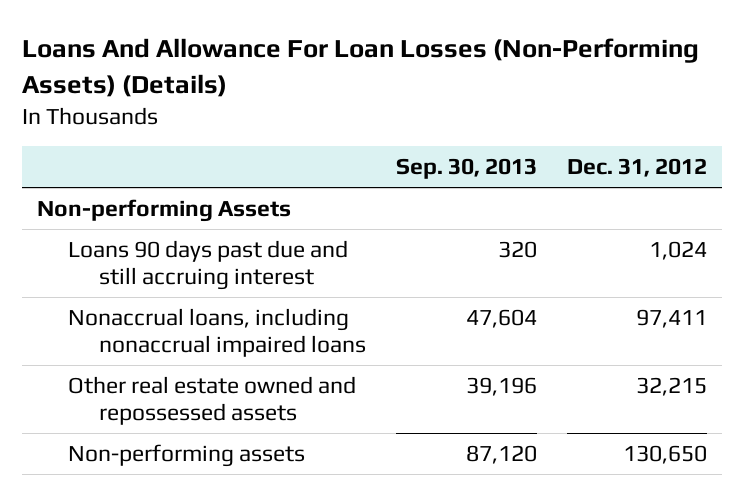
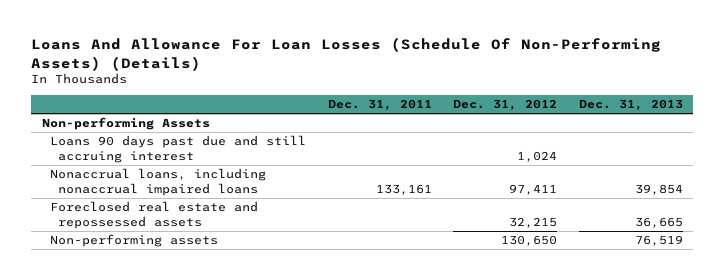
[22,38,700,97] Loans And Allowance For Loan Losses (Non-Performing Assets) (Details) -> [31,37,662,71] Loans And Allowance For Loan Losses (Schedule Of Non-Performing Assets) (Details)
[396,158,538,180] Sep. 30, 2013 -> none
none -> [327,99,432,112] Dec. 31, 2011
none -> [578,99,683,112] Dec. 31, 2013
[68,375,357,425] Other real estate owned and repossessed assets -> [50,201,259,229] Foreclosed real estate and repossessed assets

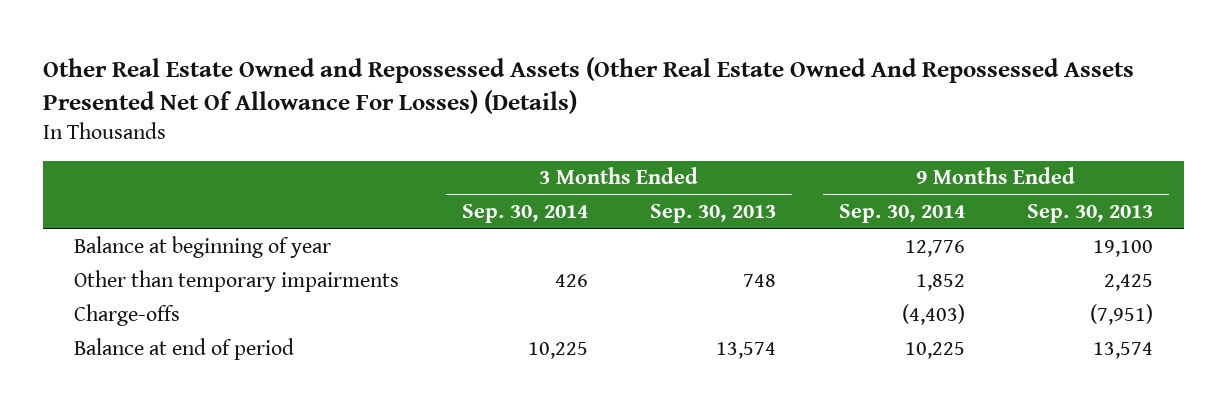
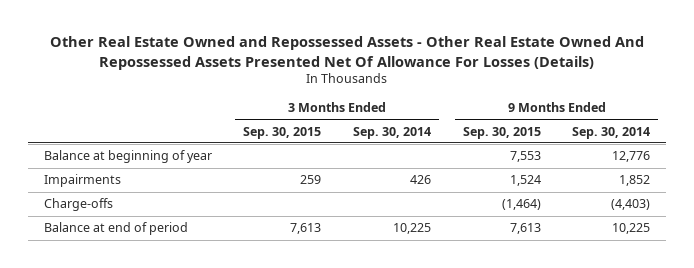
[43,56,1135,114] Other Real Estate Owned and Repossessed Assets (Other Real Estate Owned And Repossessed Assets Presented Net Of Allowance For Losses) (Details) -> [50,36,645,70] Other Real Estate Owned and Repossessed Assets - Other Real Estate Owned And Repossessed Assets Presented Net Of Allowance For Losses (Details)
[650,204,777,224] Sep. 30, 2013 -> none
[1027,204,1154,224] Sep. 30, 2013 -> none
none -> [243,126,322,139] Sep. 30, 2015
none -> [462,126,541,139] Sep. 30, 2015
[74,269,400,292] Other than temporary impairments -> [43,174,121,188] Impairments

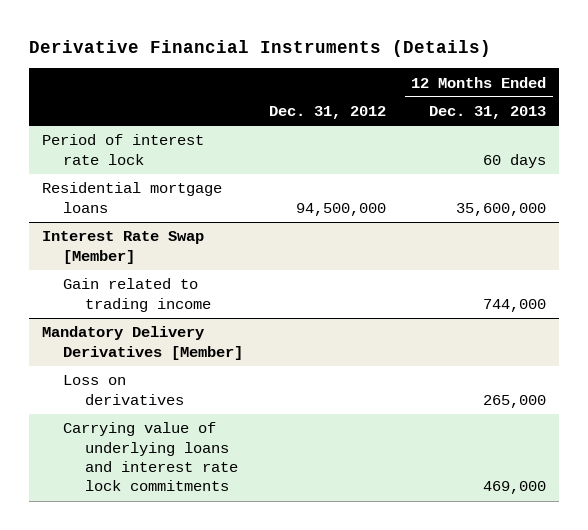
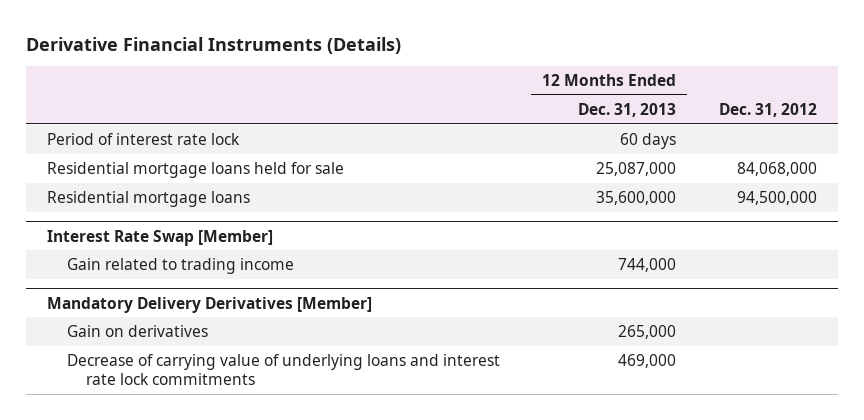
none -> [47,162,345,179] Residential mortgage loans held for sale
[63,375,184,405] Loss on derivatives -> [66,325,208,338] Gain on derivatives
[63,422,238,492] Carrying value of underlying loans and interest rate lock commitments -> [66,354,500,386] Decrease of carrying value of underlying loans and interest rate lock commitments

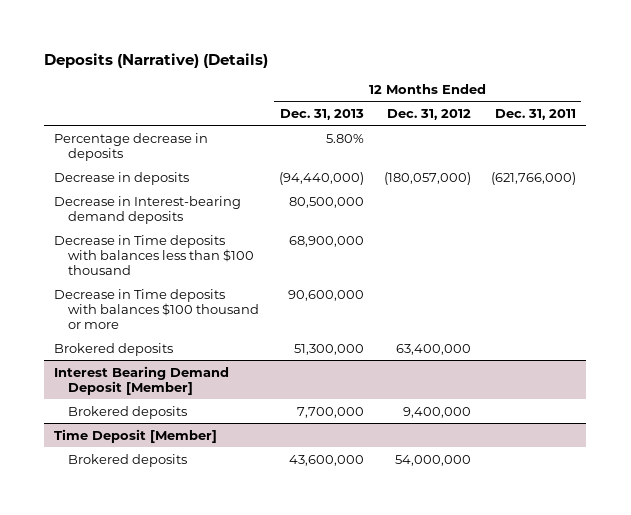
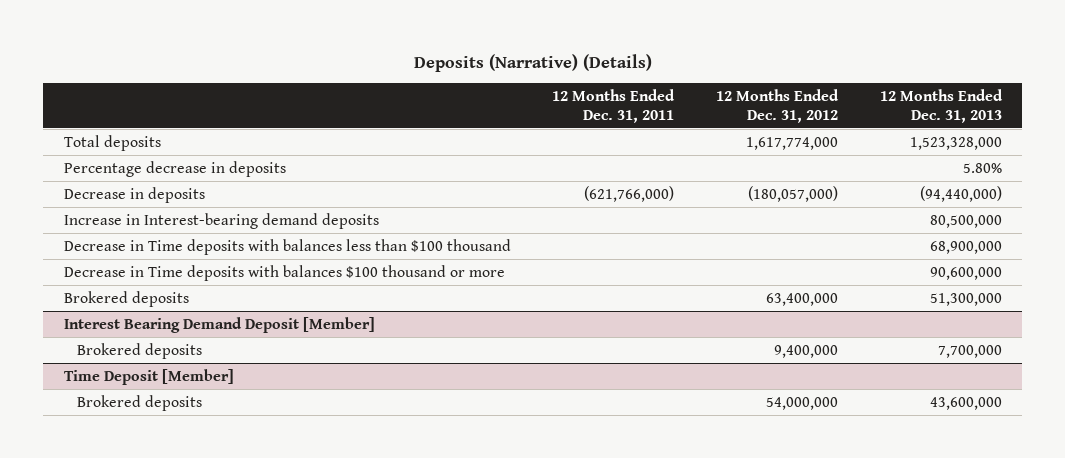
none -> [63,134,161,151] Total deposits
[54,195,242,224] Decrease in Interest-bearing demand deposits -> [63,212,379,229] Increase in Interest-bearing demand deposits

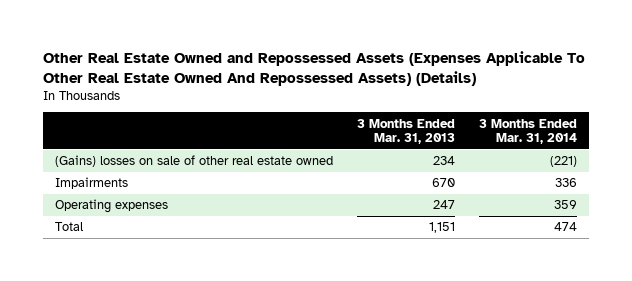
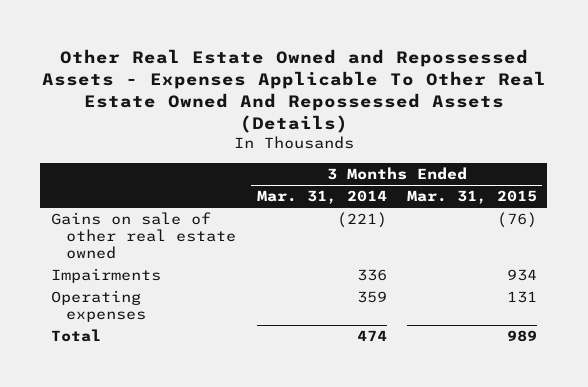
[43,50,586,86] Other Real Estate Owned and Repossessed Assets (Expenses Applicable To Other Real Estate Owned And Repossessed Assets) (Details) -> [41,48,546,134] Other Real Estate Owned and Repossessed Assets - Expenses Applicable To Other Real Estate Owned And Repossessed Assets (Details)
[357,118,456,145] 3 Months Ended Mar. 31, 2013 -> none
none -> [407,190,538,205] Mar. 31, 2015
[55,155,334,168] (Gains) losses on sale of other real estate owned -> [50,212,237,260] Gains on sale of other real estate owned

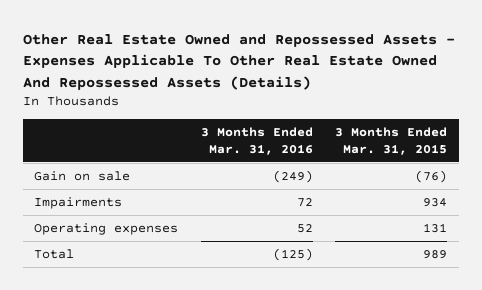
[256,190,387,205] Mar. 31, 2014 -> none
none -> [200,127,313,155] 3 Months Ended Mar. 31, 2016
[50,212,237,260] Gains on sale of other real estate owned -> [34,171,131,182] Gain on sale

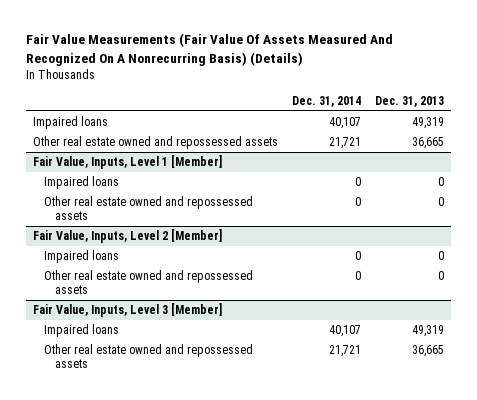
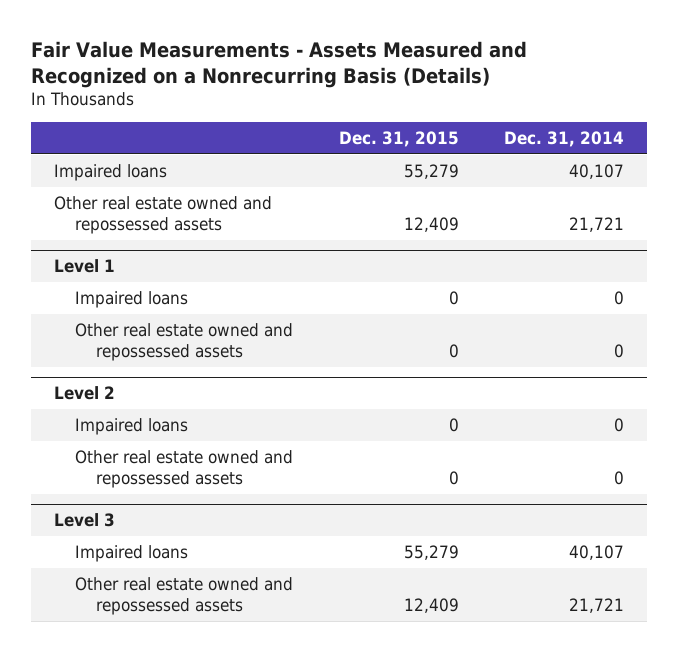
[25,33,393,66] Fair Value Measurements (Fair Value Of Assets Measured And Recognized On A Nonrecurring Basis) (Details) -> [30,40,527,88] Fair Value Measurements - Assets Measured and Recognized on a Nonrecurring Basis (Details)
[374,96,444,108] Dec. 31, 2013 -> none
none -> [338,131,459,148] Dec. 31, 2015
[32,155,222,170] Fair Value, Inputs, Level 1 [Member] -> [53,259,115,274] Level 1
[32,229,222,244] Fair Value, Inputs, Level 2 [Member] -> [53,386,115,401] Level 2
[32,303,222,318] Fair Value, Inputs, Level 3 [Member] -> [53,513,115,528] Level 3

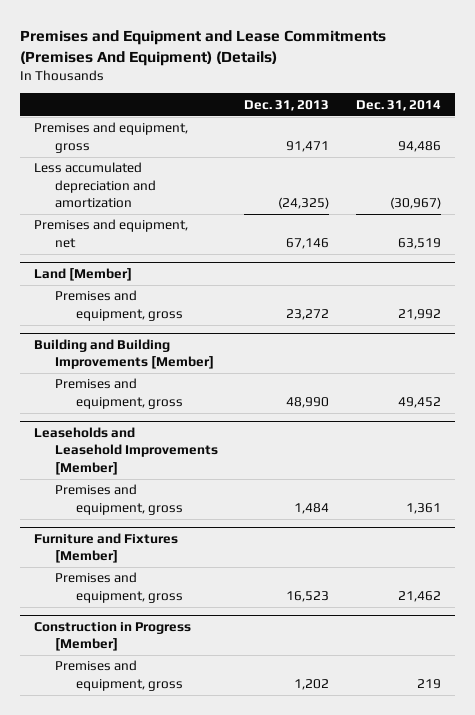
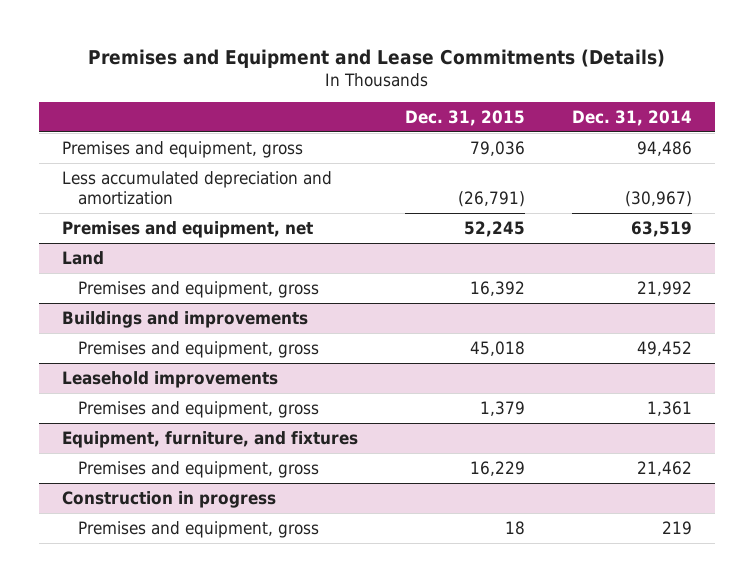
[20,30,387,66] Premises and Equipment and Lease Commitments (Premises And Equipment) (Details) -> [87,48,665,68] Premises and Equipment and Lease Commitments (Details)
[244,99,330,111] Dec. 31, 2013 -> none
none -> [404,110,525,127] Dec. 31, 2015
[33,268,132,282] Land [Member] -> [62,250,105,265] Land
[33,339,214,370] Building and Building Improvements [Member] -> [62,310,309,328] Buildings and improvements
[33,427,218,475] Leaseholds and Leasehold Improvements [Member] -> [62,370,279,388] Leasehold improvements
[33,533,178,564] Furniture and Fixtures [Member] -> [62,430,359,448] Equipment, furniture, and fixtures
[33,622,191,652] Construction in Progress [Member] -> [62,490,277,508] Construction in progress

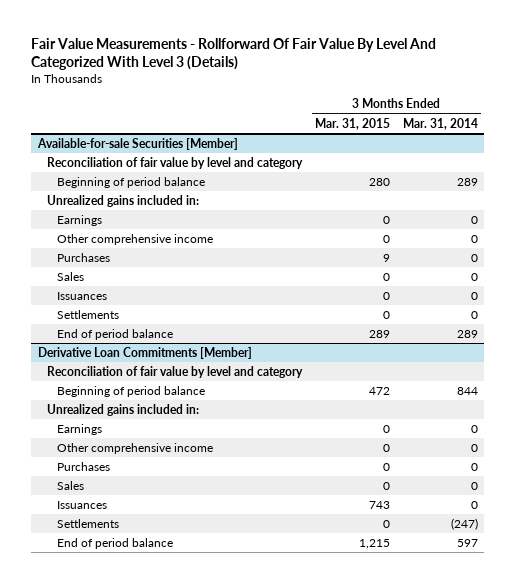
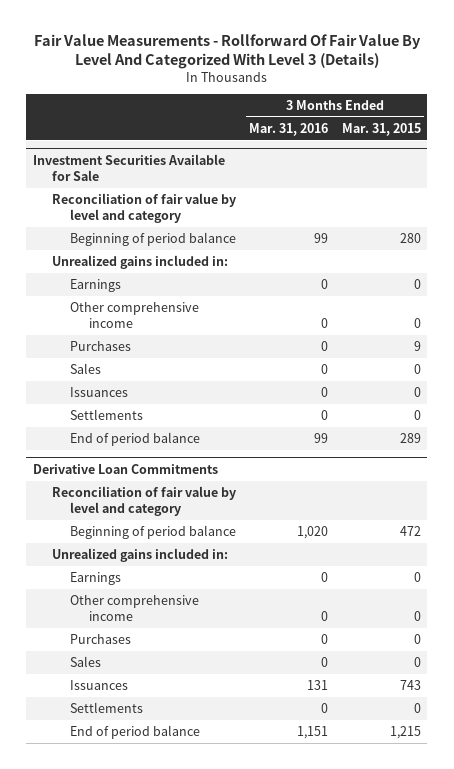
[402,117,478,130] Mar. 31, 2014 -> none
none -> [249,122,329,136] Mar. 31, 2016
[36,137,238,150] Available-for-sale Securities [Member] -> [33,153,226,181] Investment Securities Available for Sale
[37,346,252,359] Derivative Loan Commitments [Member] -> [33,463,219,474] Derivative Loan Commitments

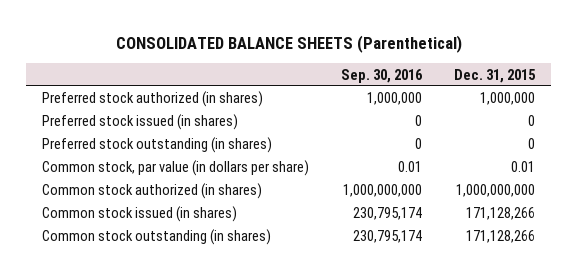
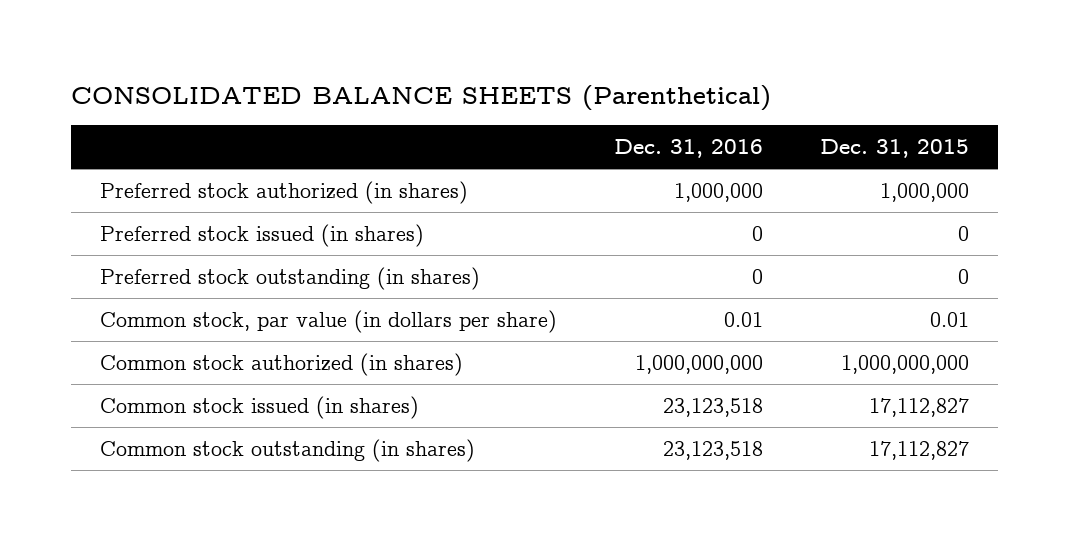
[341,68,424,83] Sep. 30, 2016 -> none
none -> [614,138,764,158] Dec. 31, 2016
[465,207,535,221] 171,128,266 -> [869,397,970,417] 17,112,827
[465,230,535,244] 171,128,266 -> [869,440,970,460] 17,112,827

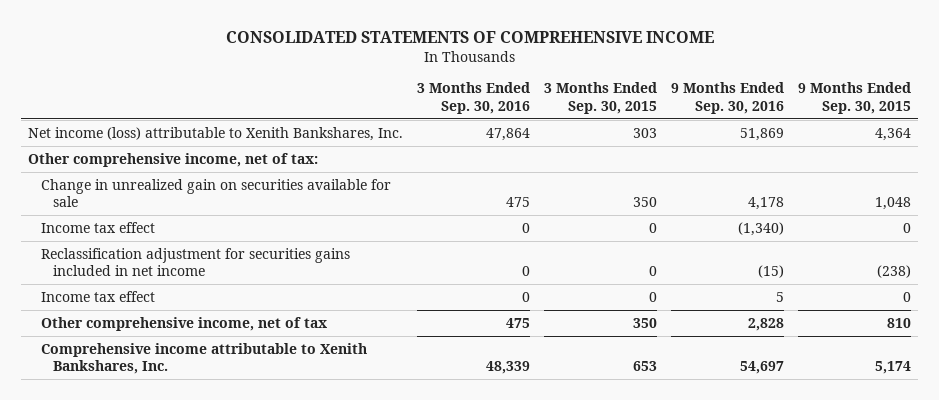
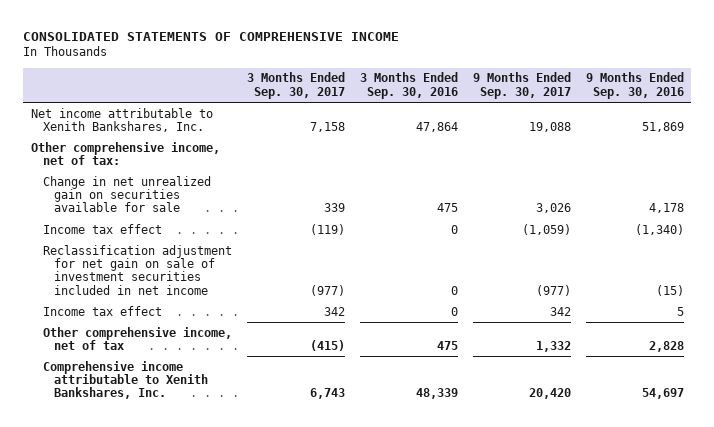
[544,82,658,114] 3 Months Ended Sep. 30, 2015 -> none
[797,82,911,114] 9 Months Ended Sep. 30, 2015 -> none
none -> [246,72,345,99] 3 Months Ended Sep. 30, 2017
none -> [472,72,571,99] 9 Months Ended Sep. 30, 2017
[28,127,404,142] Net income (loss) attributable to Xenith Bankshares, Inc. -> [30,107,213,132] Net income attributable to Xenith Bankshares, Inc.
[40,179,391,208] Change in unrealized gain on securities available for sale -> [42,175,211,213] Change in net unrealized gain on securities available for sale
[40,248,350,277] Reclassification adjustment for securities gains included in net income -> [42,244,232,295] Reclassification adjustment for net gain on sale of investment securities included in net income

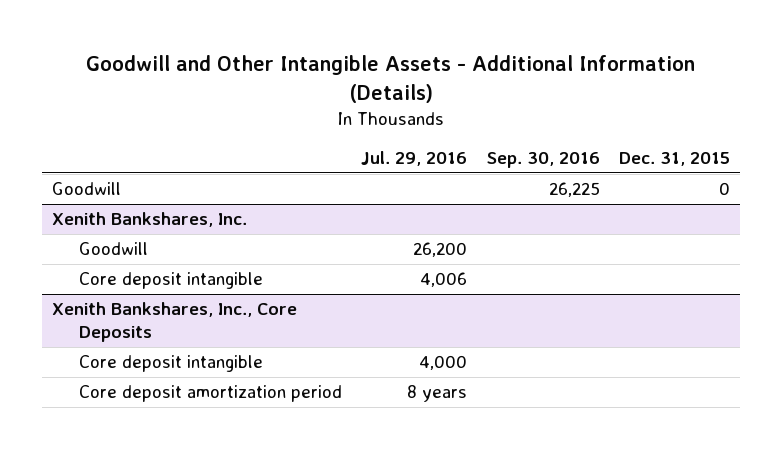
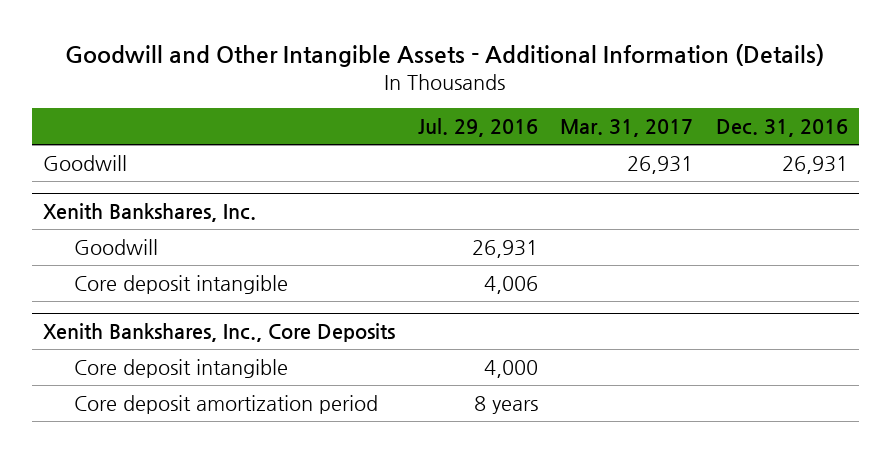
[486,152,600,169] Sep. 30, 2016 -> none
[619,152,731,167] Dec. 31, 2015 -> none
none -> [560,119,694,138] Mar. 31, 2017
none -> [715,119,848,138] Dec. 31, 2016
[413,242,468,258] 26,200 -> [471,239,538,258] 26,931

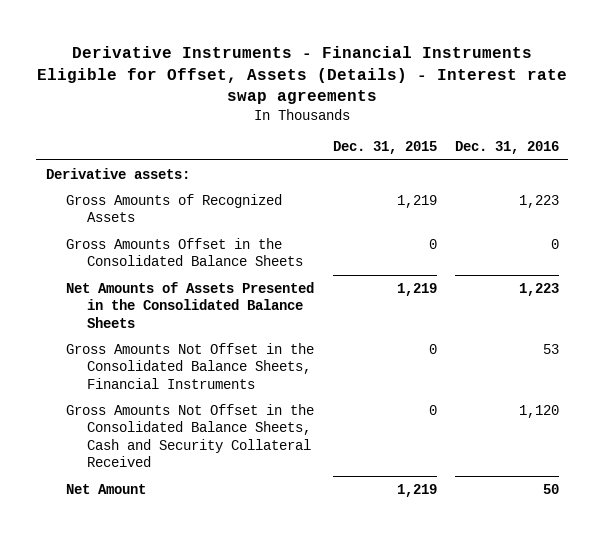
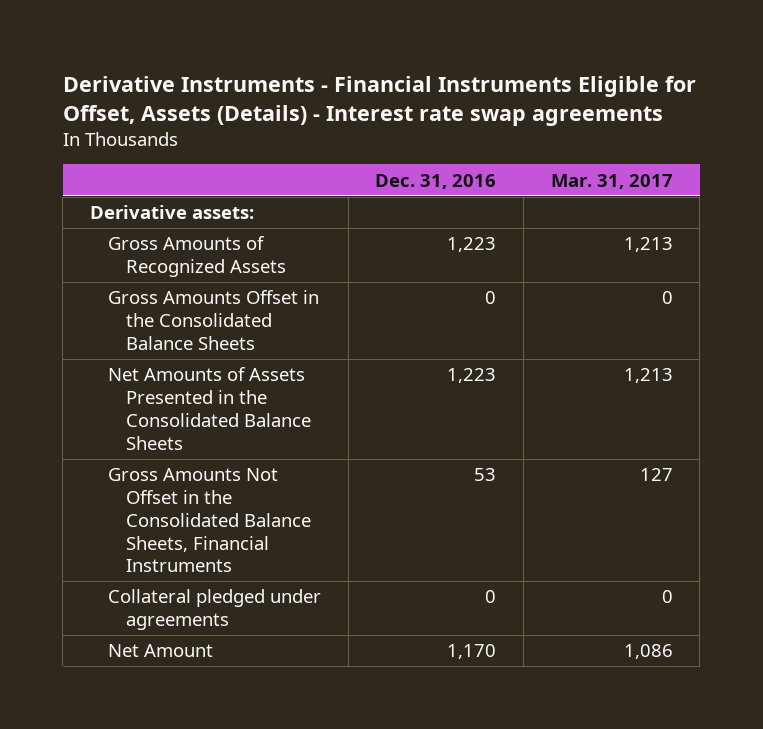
[332,141,437,155] Dec. 31, 2015 -> none
none -> [550,173,673,189] Mar. 31, 2017
[66,403,315,468] Gross Amounts Not Offset in the Consolidated Balance Sheets, Cash and Security Collateral Received -> none
none -> [108,589,322,631] Collateral pledged under agreements
[543,483,560,494] 50 -> [447,644,497,660] 1,170

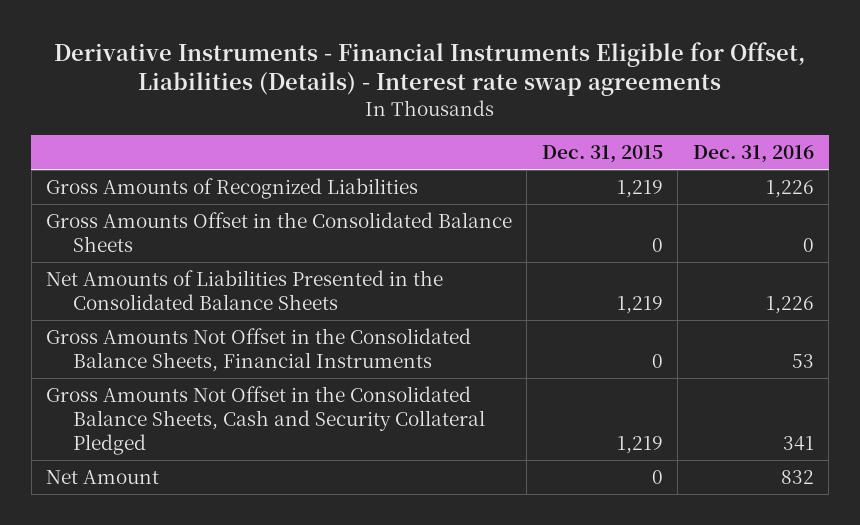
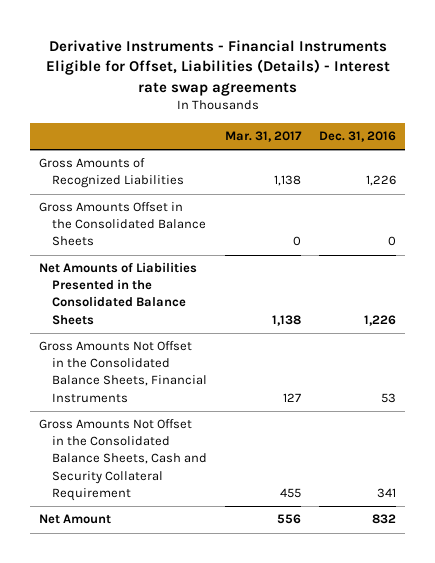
[541,145,663,164] Dec. 31, 2015 -> none
none -> [225,130,303,142] Mar. 31, 2017
[46,386,485,455] Gross Amounts Not Offset in the Consolidated Balance Sheets, Cash and Security Collateral Pledged -> [39,419,207,501] Gross Amounts Not Offset in the Consolidated Balance Sheets, Cash and Security Collateral Requirement

